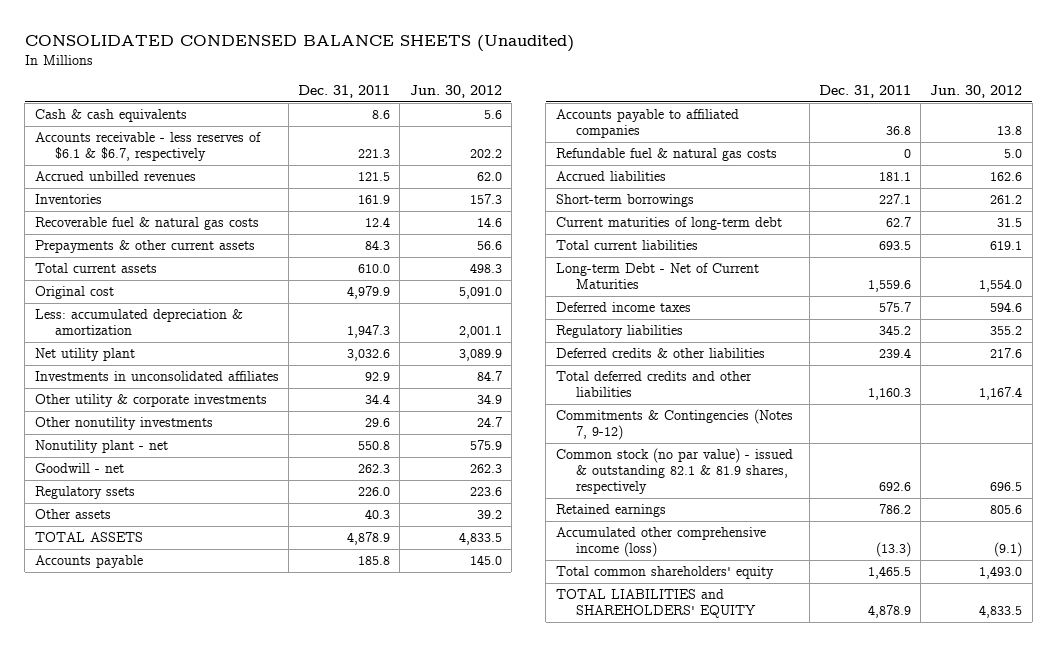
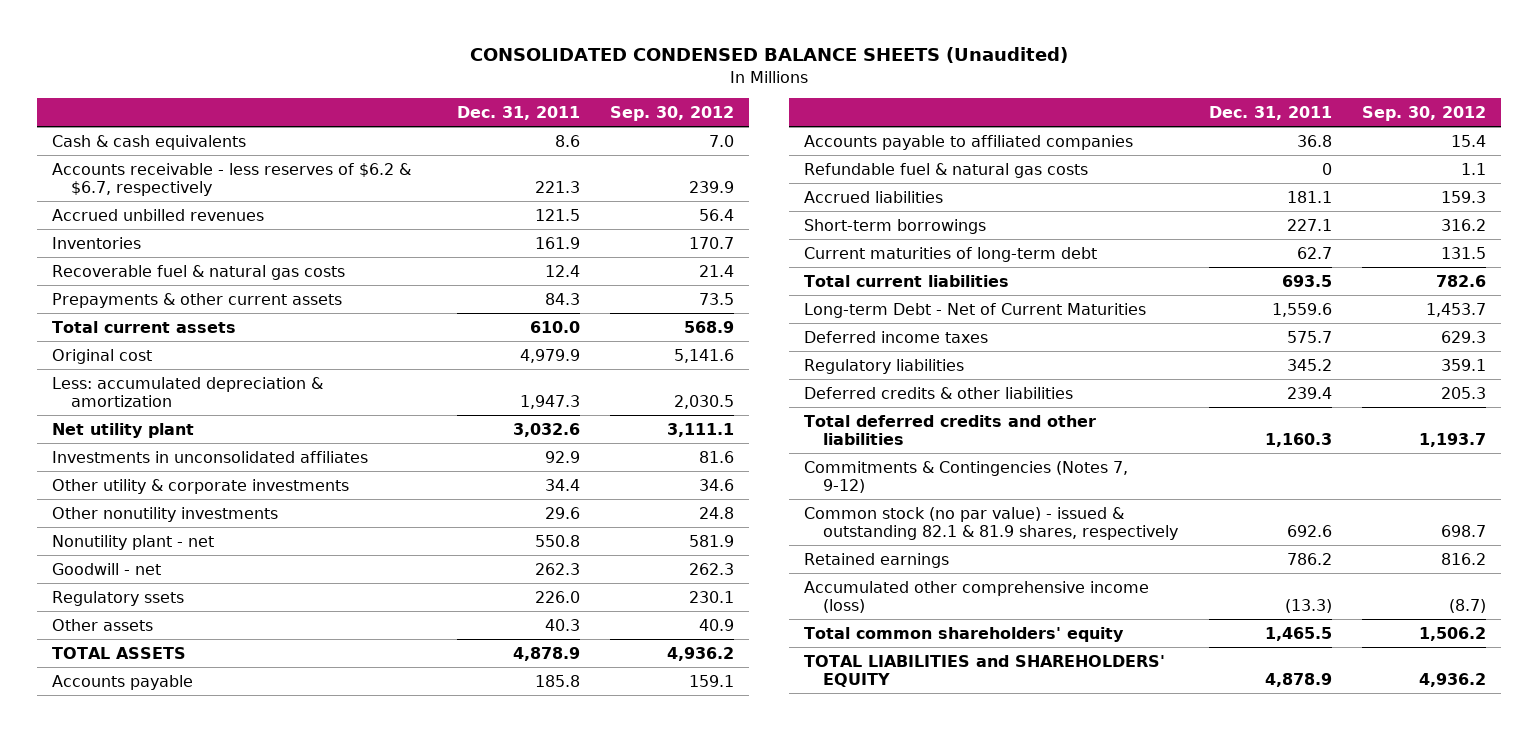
[409,85,502,99] Jun. 30, 2012 -> none
none -> [610,105,735,121] Sep. 30, 2012
[34,132,261,162] Accounts receivable - less reserves of $6.1 & $6.7, respectively -> [51,162,411,196] Accounts receivable - less reserves of $6.2 & $6.7, respectively

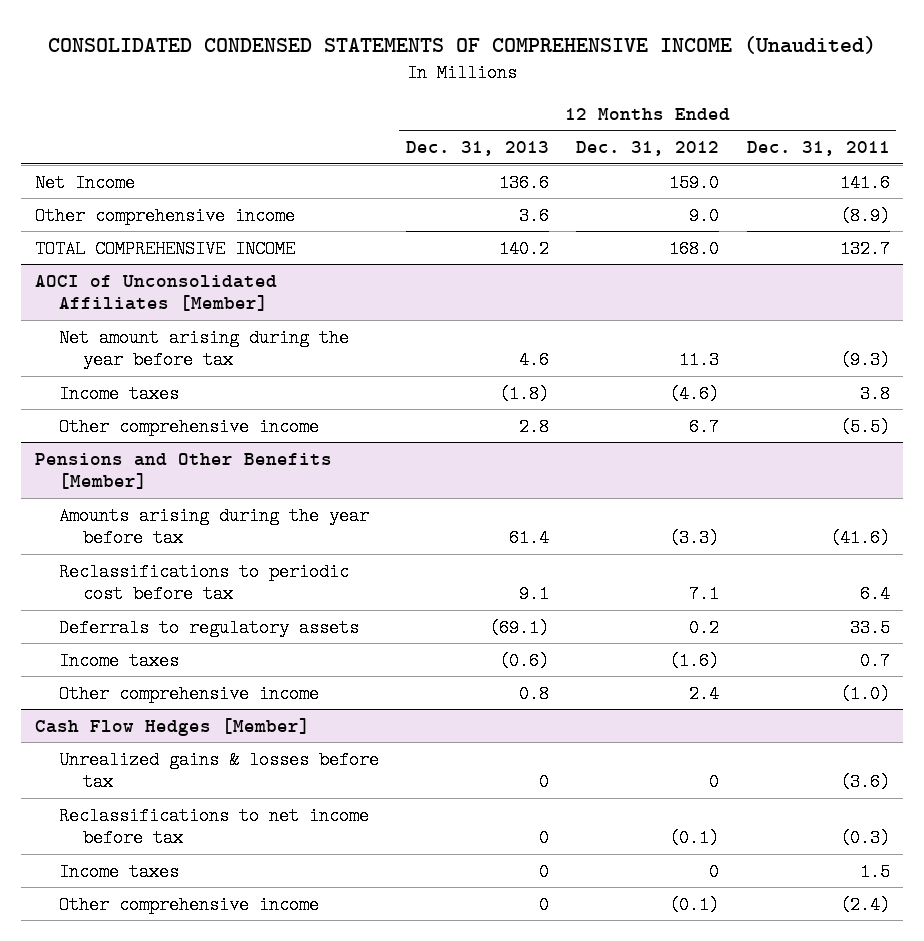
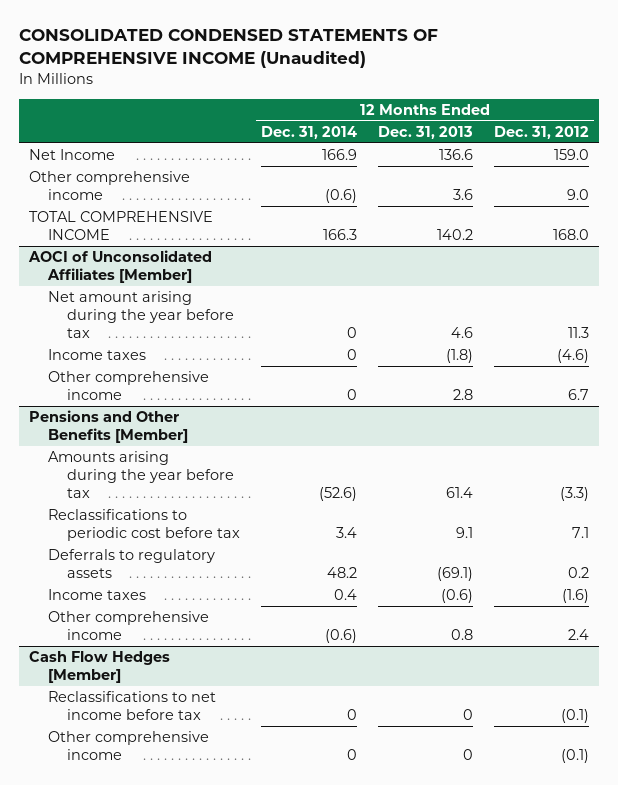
[746,141,890,157] Dec. 31, 2011 -> none
none -> [261,125,358,139] Dec. 31, 2014
[58,750,379,792] Unrealized gains & losses before tax -> none
[58,862,179,881] Income taxes -> none

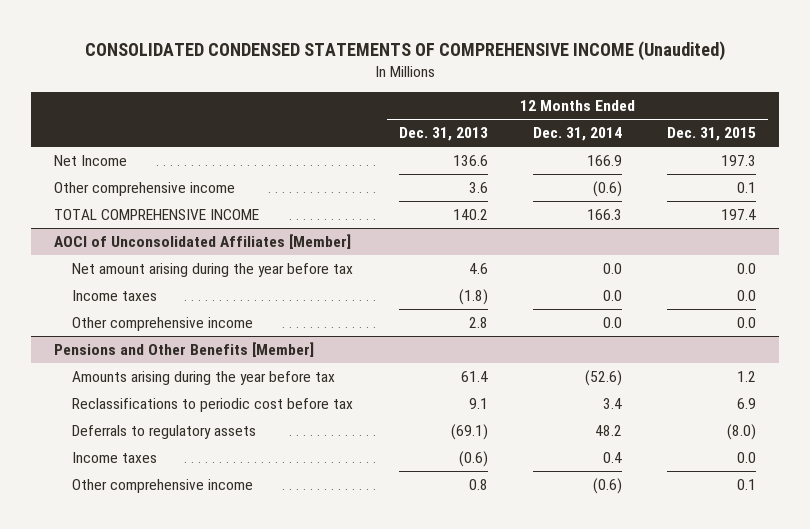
[493,125,589,139] Dec. 31, 2012 -> none
none -> [667,127,757,142] Dec. 31, 2015
[347,326,358,338] 0 -> [603,263,623,275] 0.0
[347,349,358,361] 0 -> [603,290,623,302] 0.0
[347,388,358,400] 0 -> [603,317,623,329] 0.0
[28,651,170,683] Cash Flow Hedges [Member] -> none
[48,691,217,720] Reclassifications to net income before tax -> none
[48,731,210,760] Other comprehensive income -> none

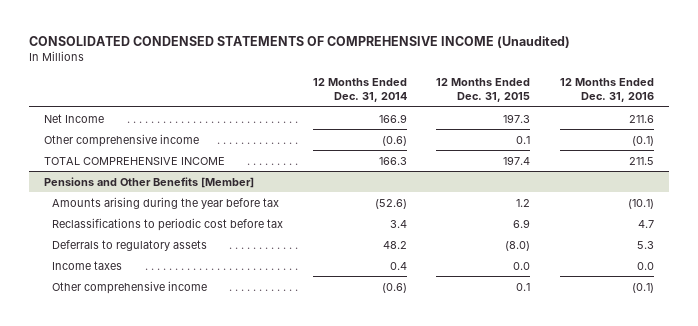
[398,127,488,142] Dec. 31, 2013 -> none
none -> [559,78,654,103] 12 Months Ended Dec. 31, 2016
[53,234,351,250] AOCI of Unconsolidated Affiliates [Member] -> none
[72,263,354,278] Net amount arising during the year before tax -> none
[72,290,158,302] Income taxes -> none
[72,317,254,332] Other comprehensive income -> none

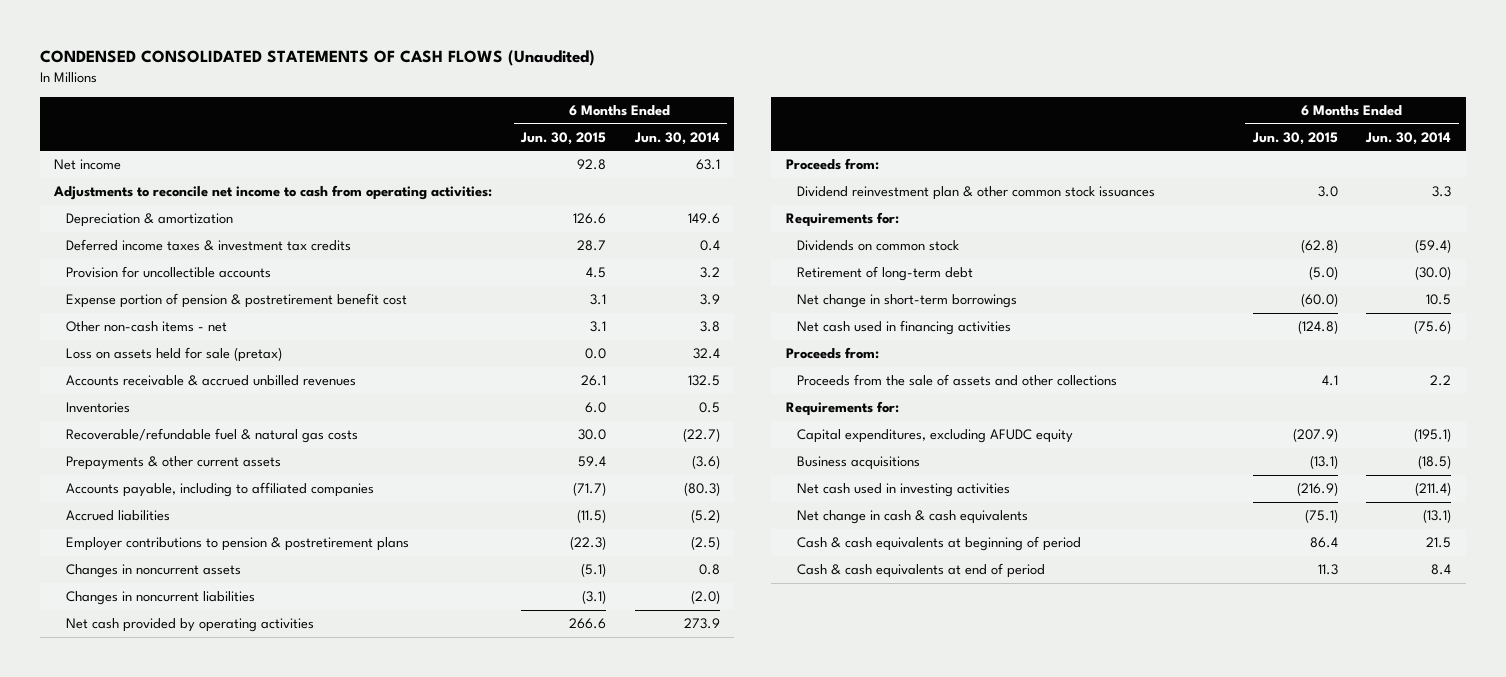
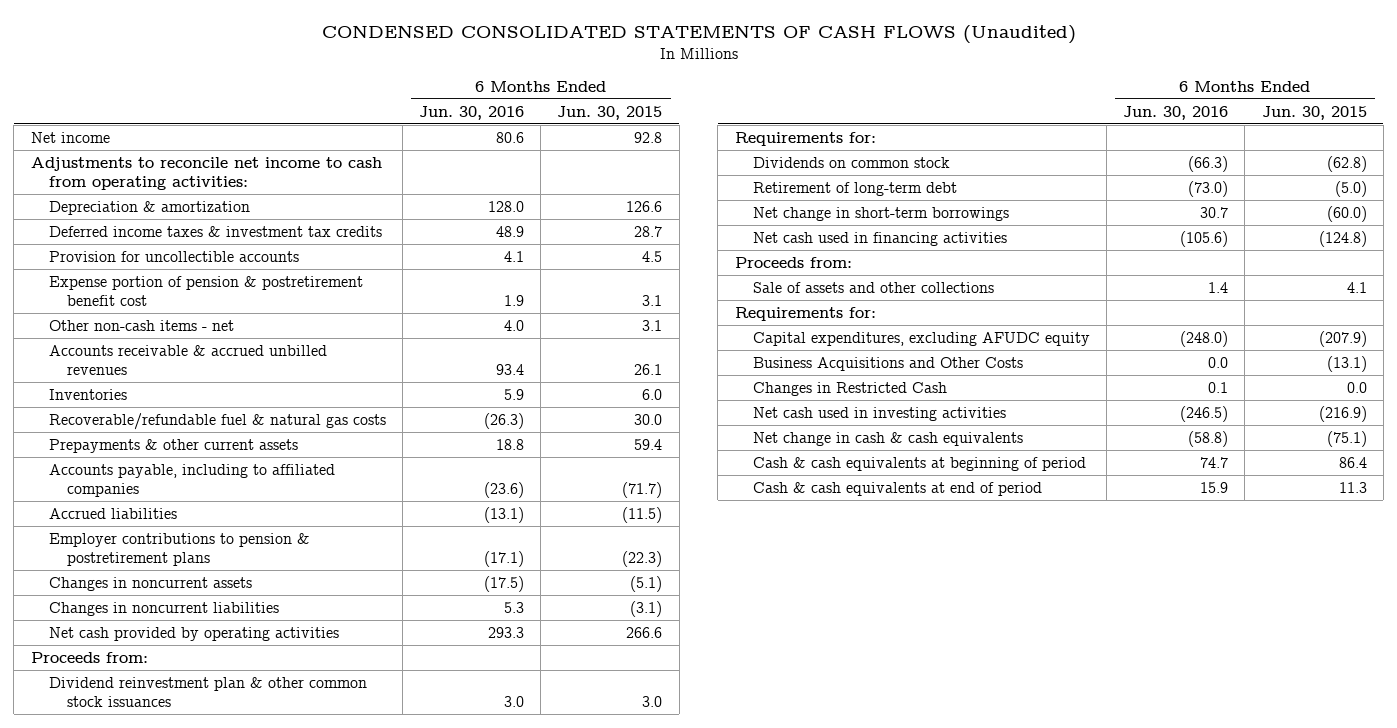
[633,131,720,145] Jun. 30, 2014 -> none
none -> [419,105,525,120] Jun. 30, 2016
[65,347,282,363] Loss on assets held for sale (pretax) -> none
[797,374,1118,387] Proceeds from the sale of assets and other collections -> [752,281,994,293] Sale of assets and other collections
[797,456,921,471] Business acquisitions -> [752,356,1023,371] Business Acquisitions and Other Costs
none -> [752,381,947,396] Changes in Restricted Cash

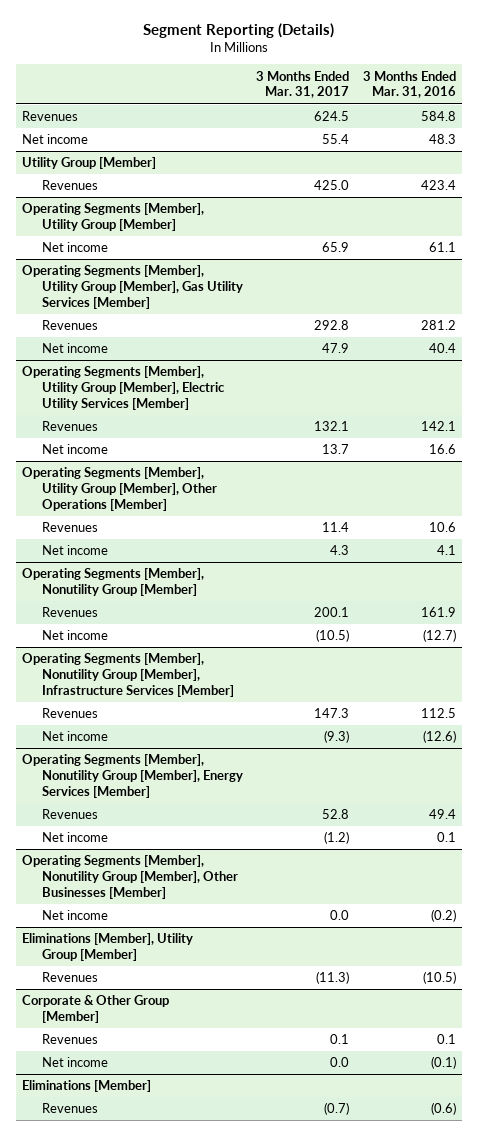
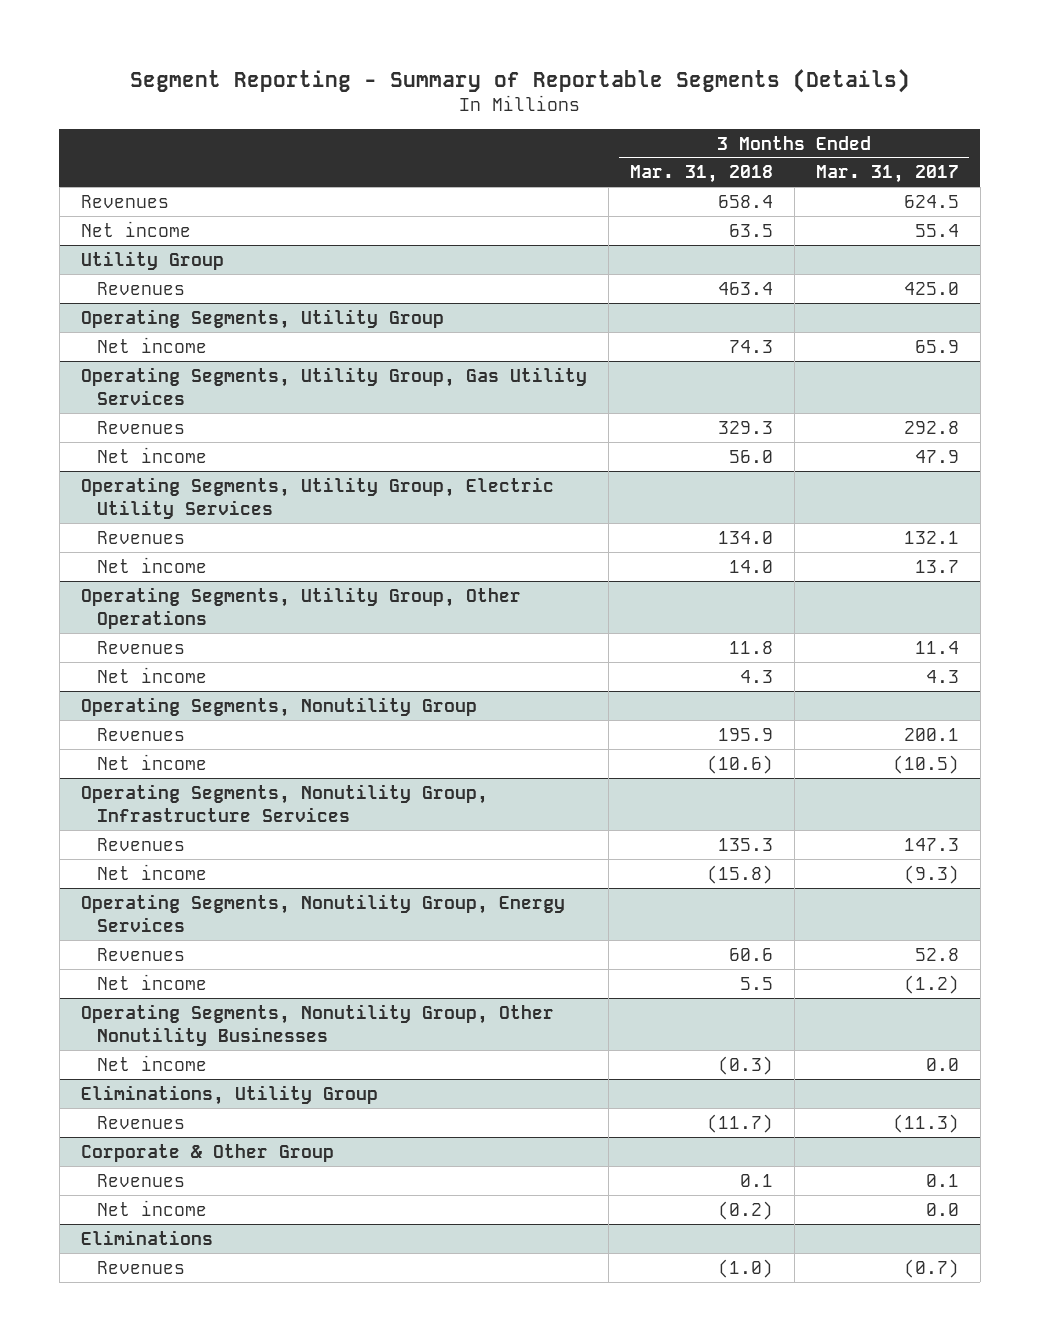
[143,23,335,39] Segment Reporting (Details) -> [129,68,910,93] Segment Reporting - Summary of Reportable Segments (Details)
[362,70,456,99] 3 Months Ended Mar. 31, 2016 -> none
none -> [629,165,773,184] Mar. 31, 2018
[22,157,157,170] Utility Group [Member] -> [80,250,224,270] Utility Group
[22,203,205,231] Operating Segments [Member], Utility Group [Member] -> [80,308,444,329] Operating Segments, Utility Group
[22,265,243,309] Operating Segments [Member], Utility Group [Member], Gas Utility Services [Member] -> [80,366,587,405] Operating Segments, Utility Group, Gas Utility Services
[22,366,225,410] Operating Segments [Member], Utility Group [Member], Electric Utility Services [Member] -> [80,476,554,519] Operating Segments, Utility Group, Electric Utility Services
[22,467,217,511] Operating Segments [Member], Utility Group [Member], Other Operations [Member] -> [80,586,521,629] Operating Segments, Utility Group, Other Operations
[22,568,205,596] Operating Segments [Member], Nonutility Group [Member] -> [80,696,477,717] Operating Segments, Nonutility Group
[22,653,234,697] Operating Segments [Member], Nonutility Group [Member], Infrastructure Services [Member] -> [80,783,488,822] Operating Segments, Nonutility Group, Infrastructure Services
[22,754,243,798] Operating Segments [Member], Nonutility Group [Member], Energy Services [Member] -> [80,893,565,932] Operating Segments, Nonutility Group, Energy Services
[22,855,238,899] Operating Segments [Member], Nonutility Group [Member], Other Businesses [Member] -> [80,1003,554,1046] Operating Segments, Nonutility Group, Other Nonutility Businesses
[22,933,194,961] Eliminations [Member], Utility Group [Member] -> [80,1084,378,1105] Eliminations, Utility Group
[22,995,170,1023] Corporate & Other Group [Member] -> [80,1143,334,1162] Corporate & Other Group
[22,1080,152,1093] Eliminations [Member] -> [80,1229,213,1245] Eliminations

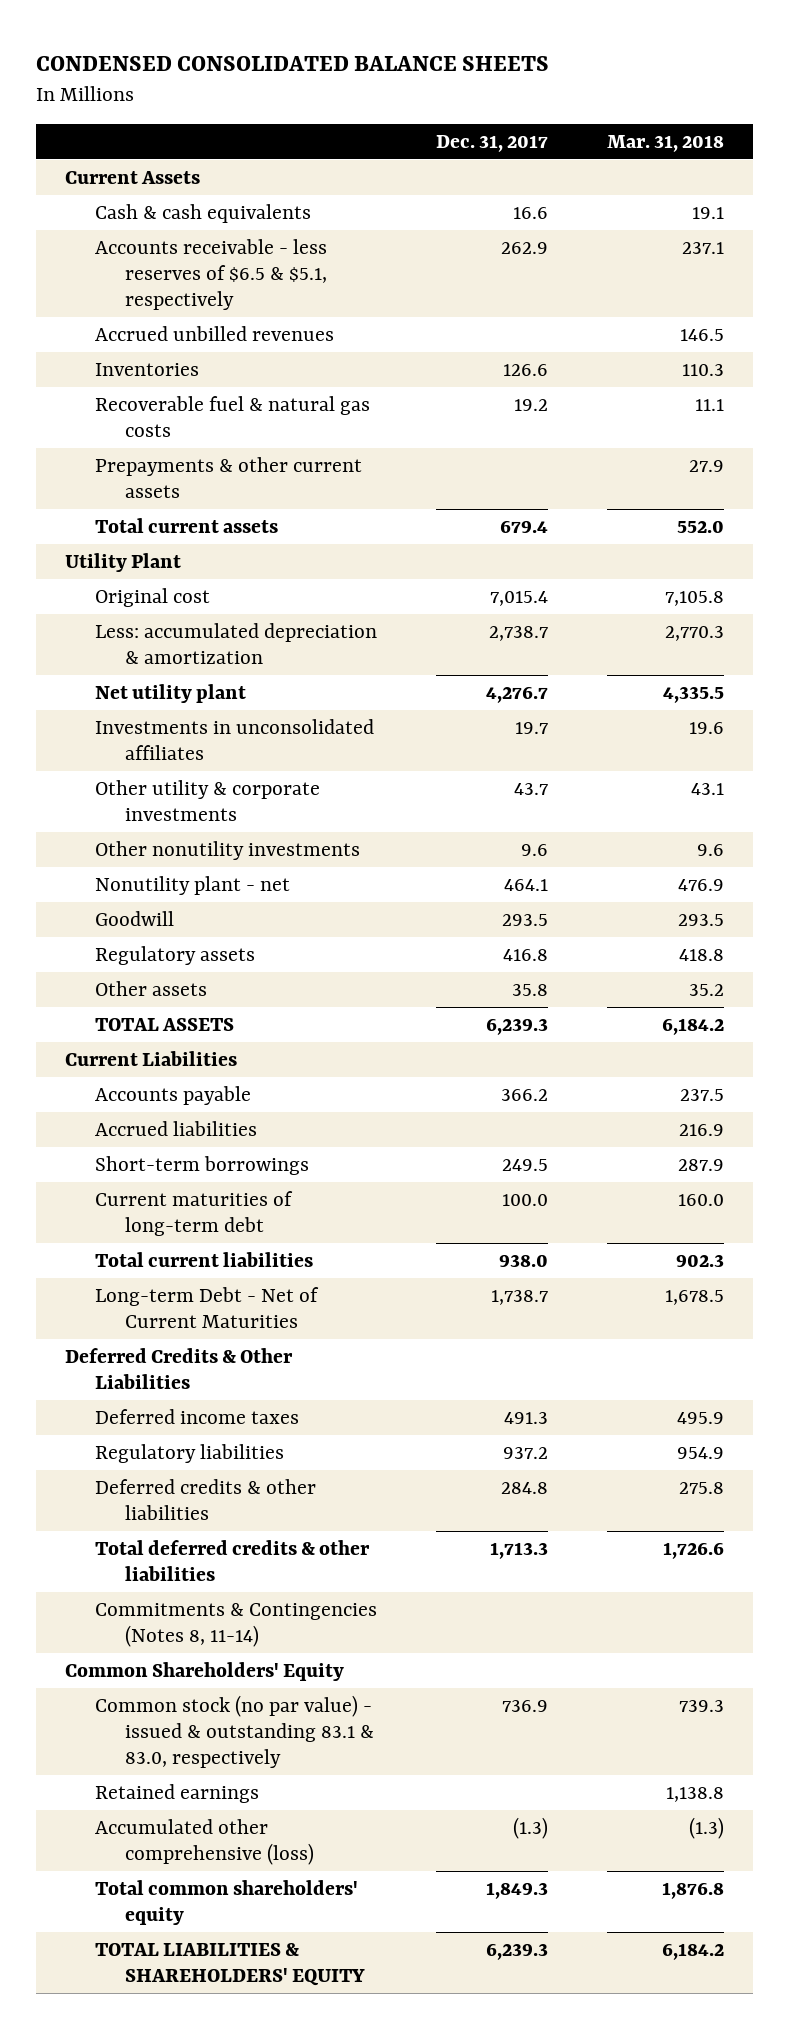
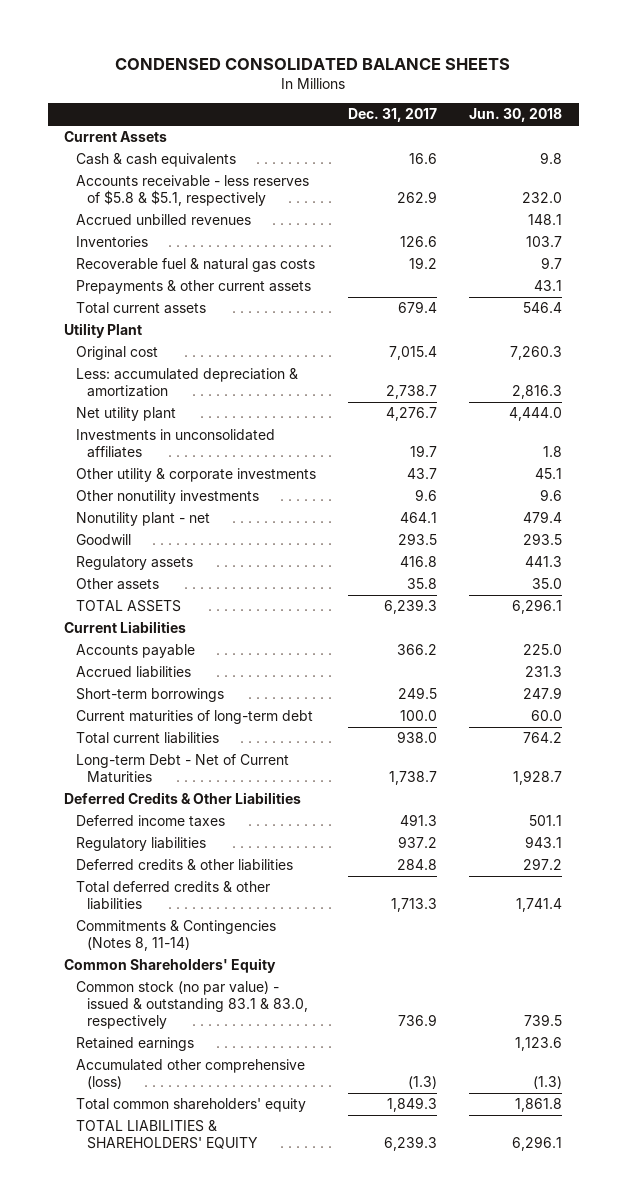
[606,134,724,152] Mar. 31, 2018 -> none
none -> [469,108,563,123] Jun. 30, 2018
[95,238,328,311] Accounts receivable - less reserves of $6.5 & $5.1, respectively -> [75,175,309,207] Accounts receivable - less reserves of $5.8 & $5.1, respectively

